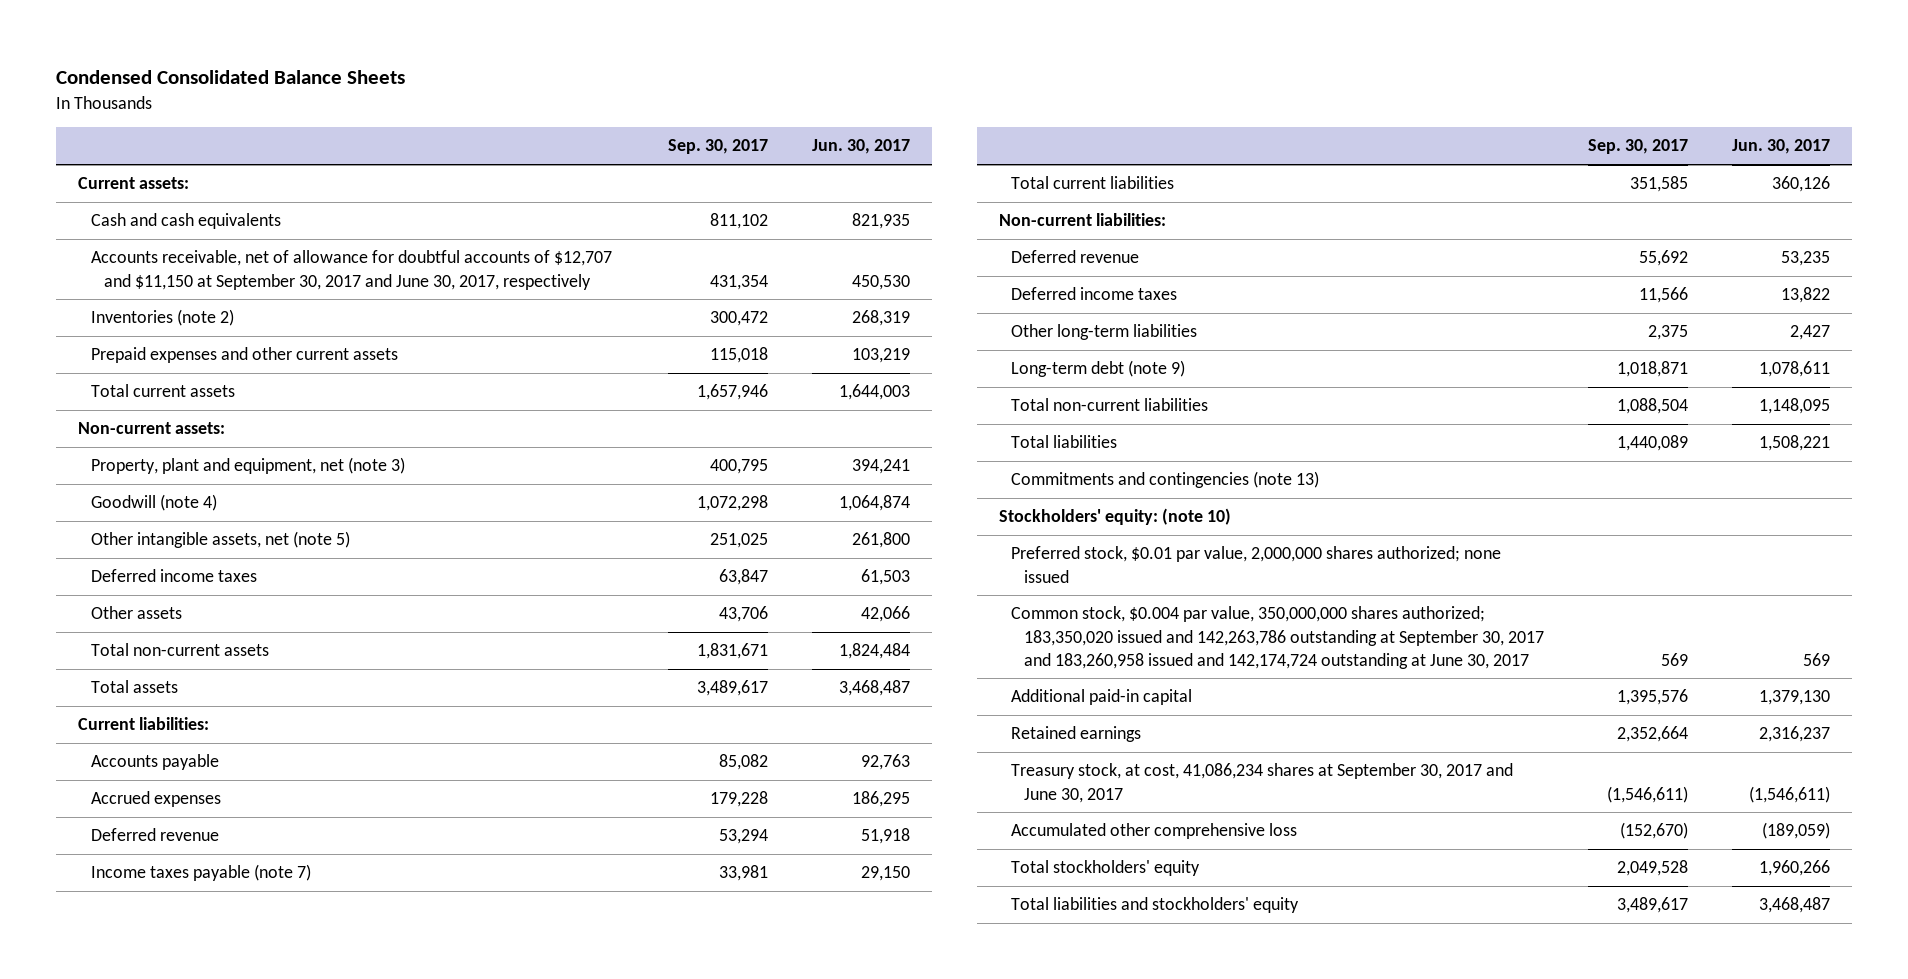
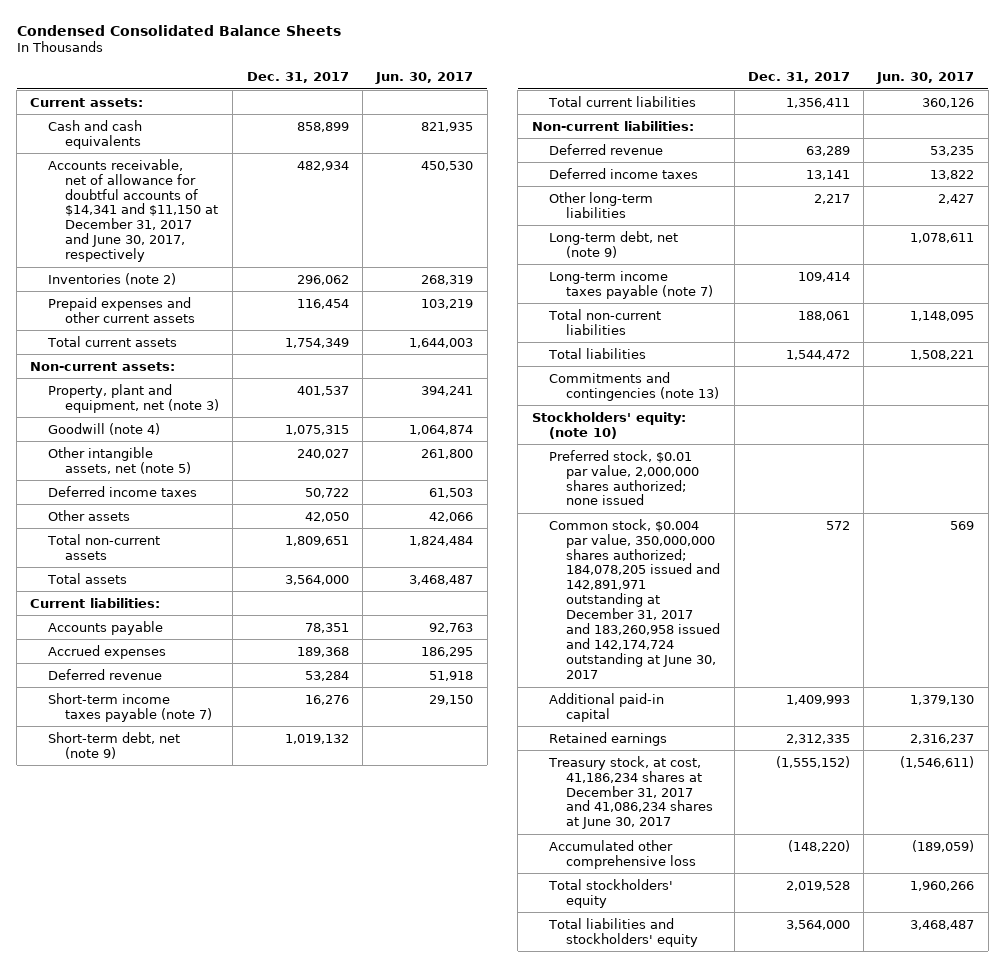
[667,139,768,155] Sep. 30, 2017 -> none
none -> [246,72,349,84] Dec. 31, 2017
[91,250,613,290] Accounts receivable, net of allowance for doubtful accounts of $12,707 and $11,150 at September 30, 2017 and June 30, 2017, respectively -> [47,158,219,263] Accounts receivable, net of allowance for doubtful accounts of $14,341 and $11,150 at December 31, 2017 and June 30, 2017, respectively
[91,864,312,882] Income taxes payable (note 7) -> [47,692,213,722] Short-term income taxes payable (note 7)
none -> [47,731,180,759] Short-term debt, net (note 9)
[1011,360,1186,378] Long-term debt (note 9) -> [548,230,678,258] Long-term debt, net (note 9)
none -> [548,270,714,299] Long-term income taxes payable (note 7)
[1011,606,1545,669] Common stock, $0.004 par value, 350,000,000 shares authorized; 183,350,020 issued and 142,263,786 outstanding at September 30, 2017 and 183,260,958 issued and 142,174,724 outstanding at June 30, 2017 -> [548,518,721,680] Common stock, $0.004 par value, 350,000,000 shares authorized; 184,078,205 issued and 142,891,971 outstanding at December 31, 2017 and 183,260,958 issued and 142,174,724 outstanding at June 30, 2017
[1011,763,1514,803] Treasury stock, at cost, 41,086,234 shares at September 30, 2017 and June 30, 2017 -> [547,755,714,830] Treasury stock, at cost, 41,186,234 shares at December 31, 2017 and 41,086,234 shares at June 30, 2017

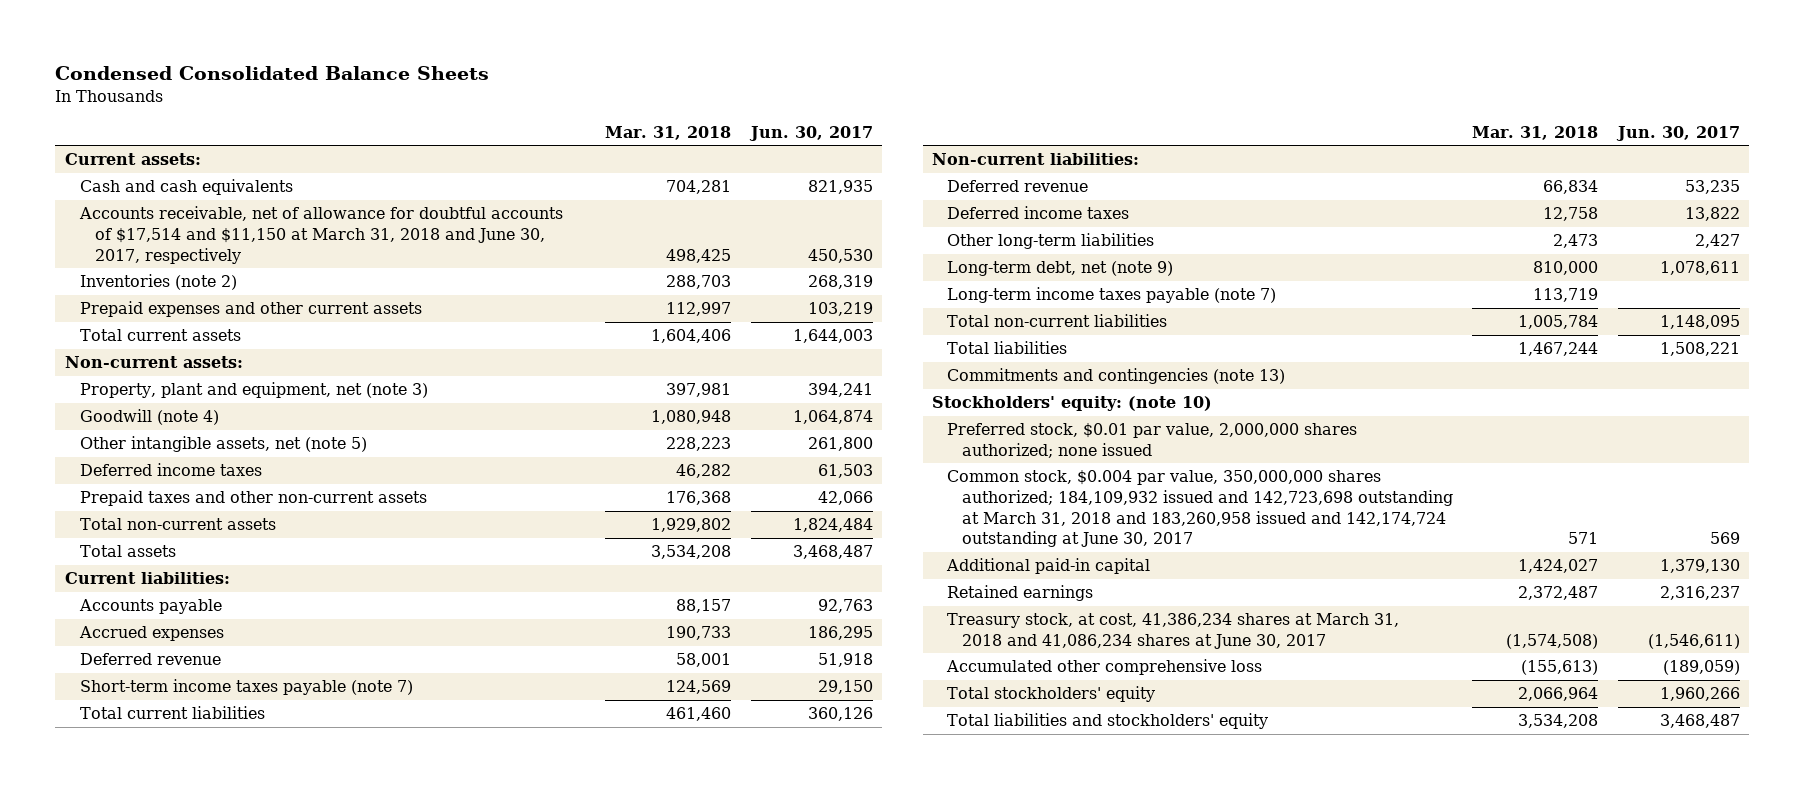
[246,72,349,84] Dec. 31, 2017 -> none
none -> [605,125,732,140] Mar. 31, 2018
[47,158,219,263] Accounts receivable, net of allowance for doubtful accounts of $14,341 and $11,150 at December 31, 2017 and June 30, 2017, respectively -> [79,206,564,264] Accounts receivable, net of allowance for doubtful accounts of $17,514 and $11,150 at March 31, 2018 and June 30, 2017, respectively
[47,509,130,521] Other assets -> [80,490,428,507] Prepaid taxes and other non-current assets
[47,731,180,759] Short-term debt, net (note 9) -> none
[548,518,721,680] Common stock, $0.004 par value, 350,000,000 shares authorized; 184,078,205 issued and 142,891,971 outstanding at December 31, 2017 and 183,260,958 issued and 142,174,724 outstanding at June 30, 2017 -> [947,470,1454,548] Common stock, $0.004 par value, 350,000,000 shares authorized; 184,109,932 issued and 142,723,698 outstanding at March 31, 2018 and 183,260,958 issued and 142,174,724 outstanding at June 30, 2017
[547,755,714,830] Treasury stock, at cost, 41,186,234 shares at December 31, 2017 and 41,086,234 shares at June 30, 2017 -> [947,613,1400,649] Treasury stock, at cost, 41,386,234 shares at March 31, 2018 and 41,086,234 shares at June 30, 2017

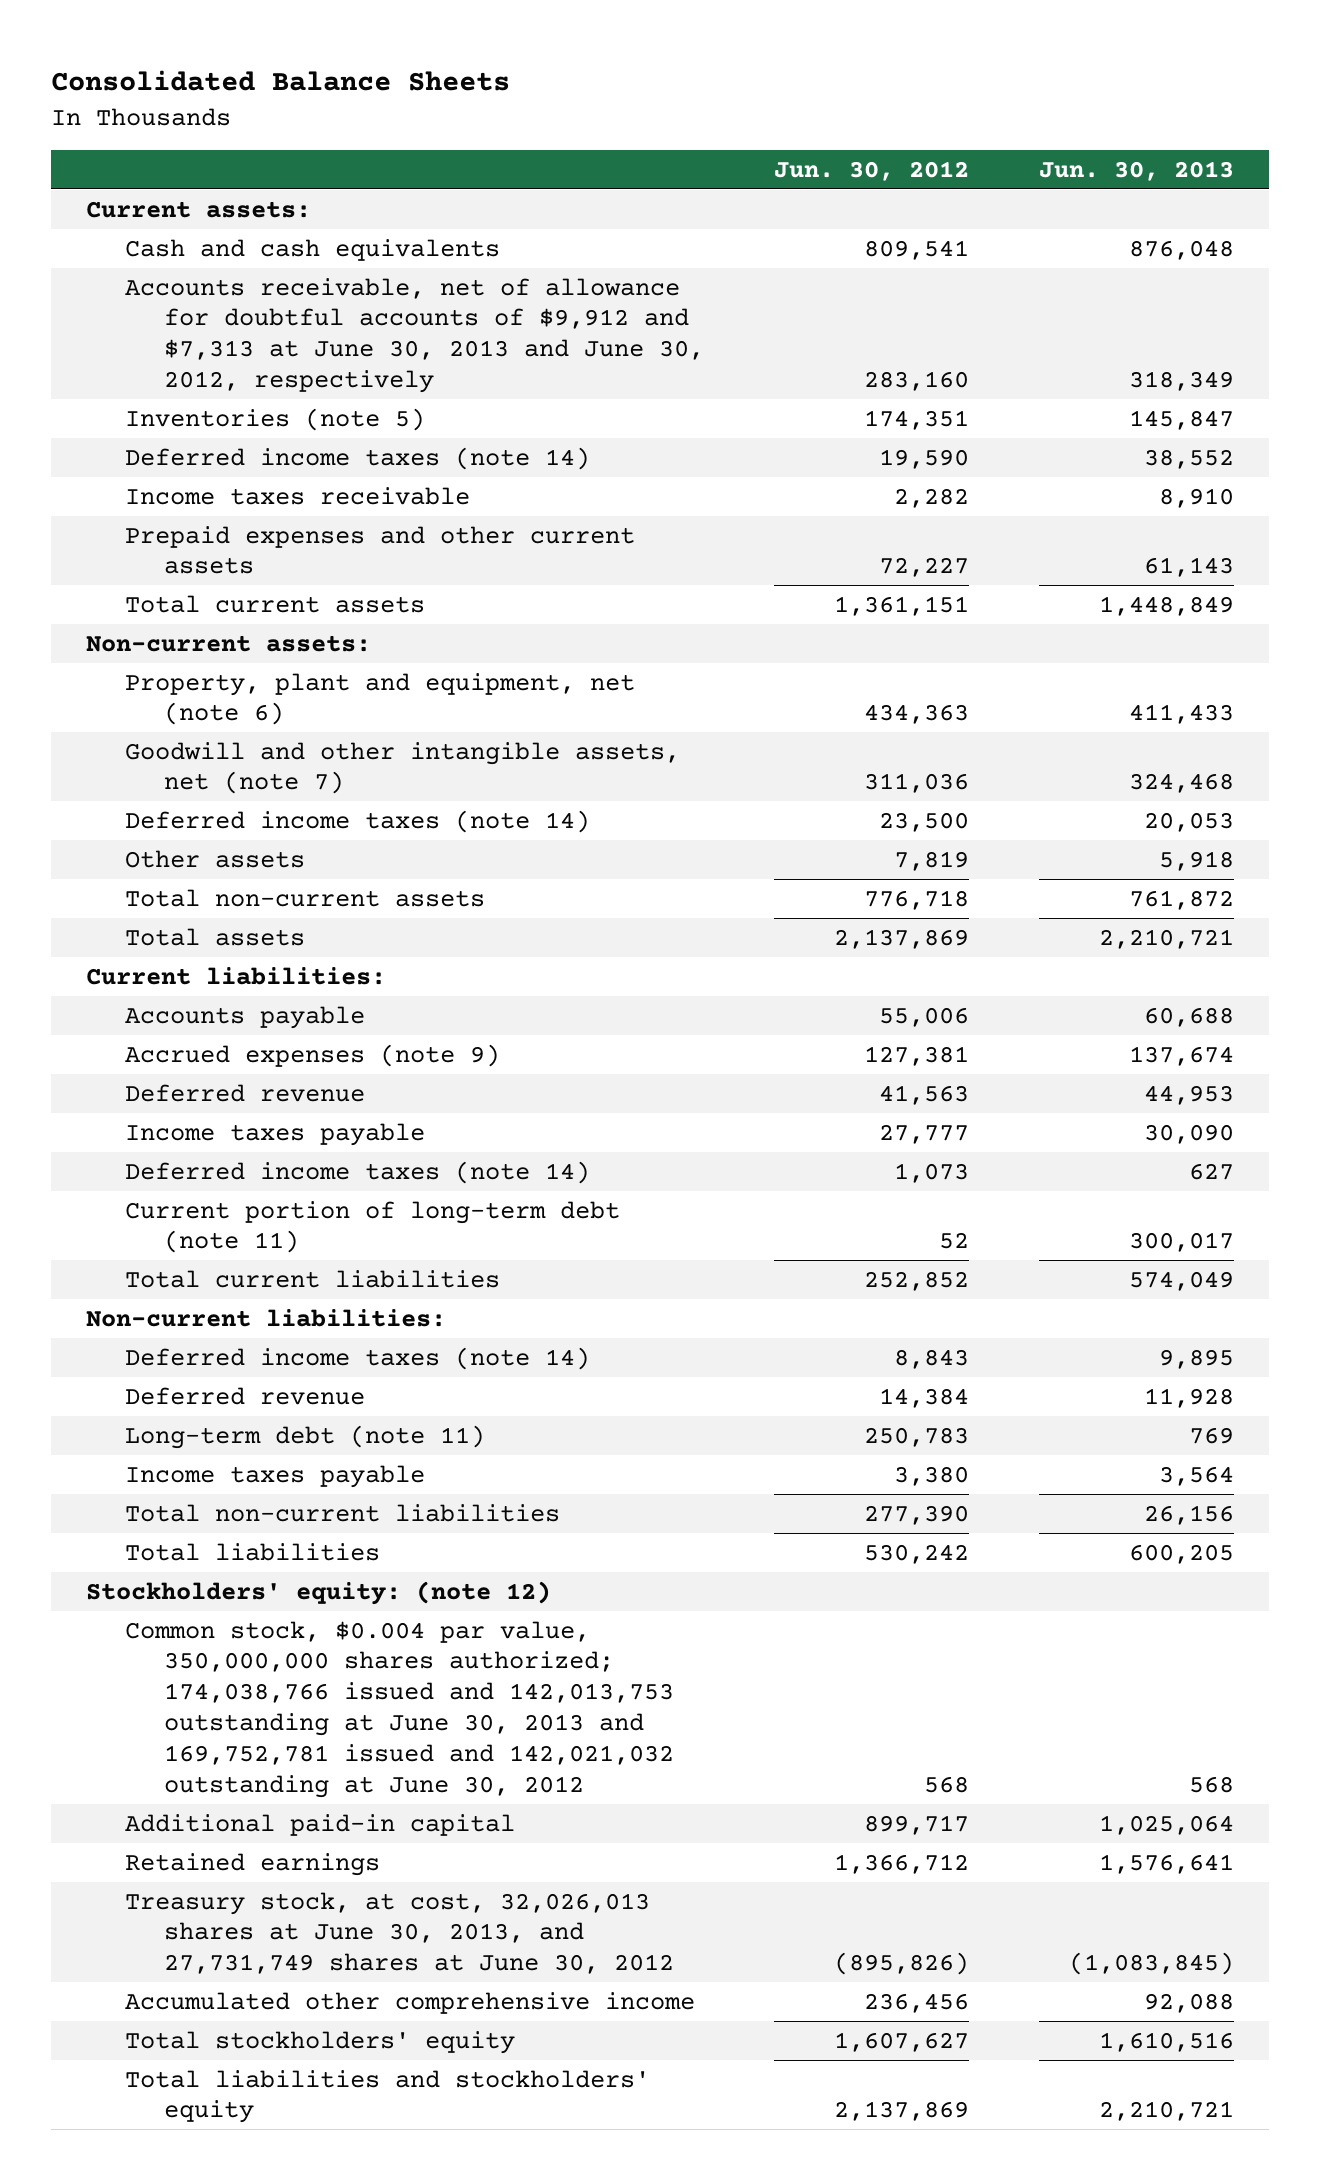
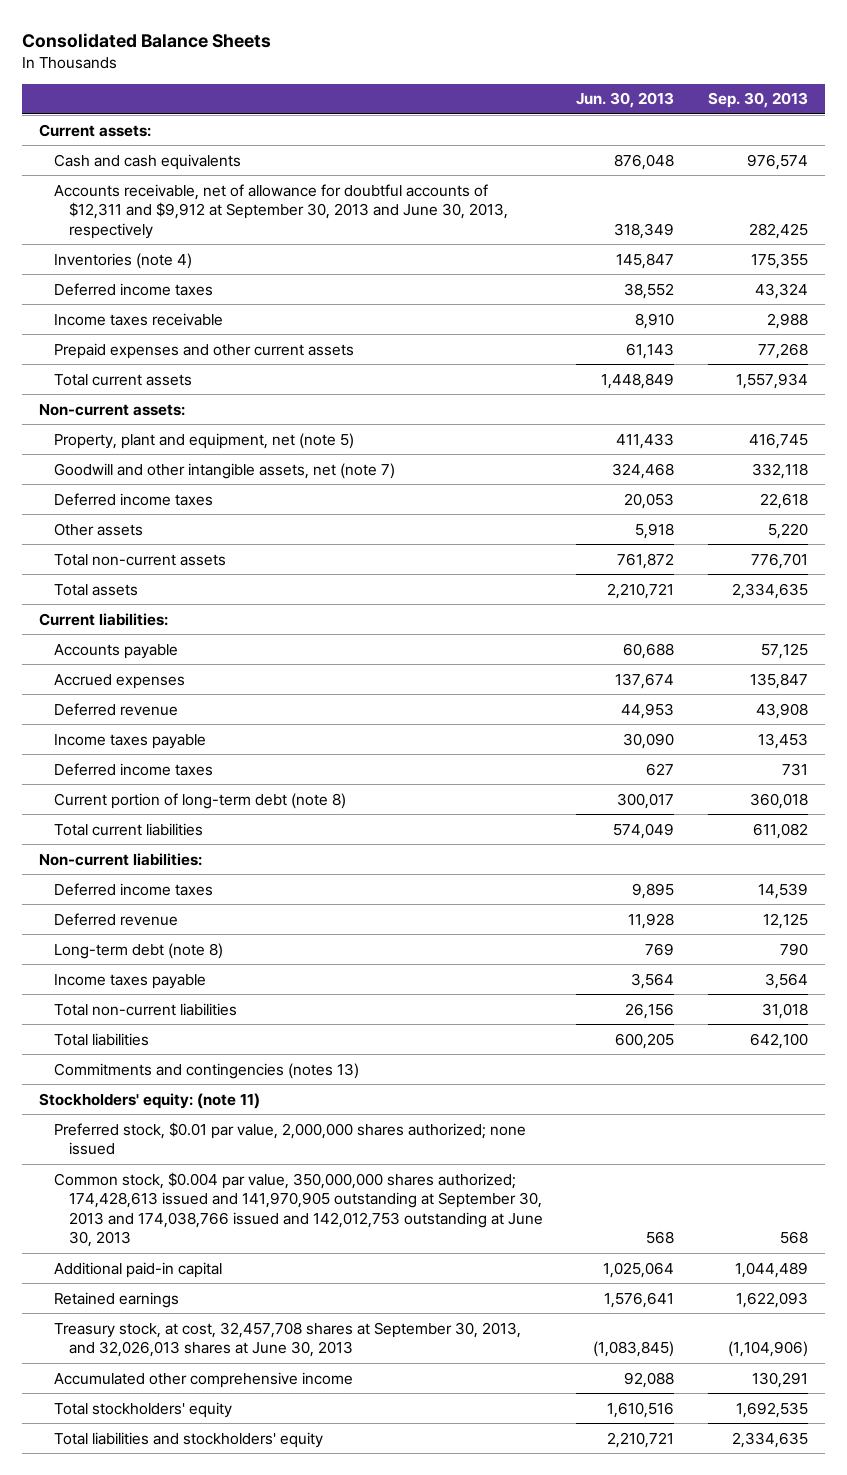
[773,160,969,181] Jun. 30, 2012 -> none
none -> [707,92,808,109] Sep. 30, 2013
[124,277,704,394] Accounts receivable, net of allowance for doubtful accounts of $9,912 and $7,313 at June 30, 2013 and June 30, 2012, respectively -> [53,183,508,239] Accounts receivable, net of allowance for doubtful accounts of $12,311 and $9,912 at September 30, 2013 and June 30, 2013, respectively
[124,407,425,431] Inventories (note 5) -> [53,252,192,269] Inventories (note 4)
[124,446,590,470] Deferred income taxes (note 14) -> [53,282,213,296] Deferred income taxes
[124,672,635,726] Property, plant and equipment, net (note 6) -> [53,432,354,449] Property, plant and equipment, net (note 5)
[124,809,590,833] Deferred income taxes (note 14) -> [53,492,213,506] Deferred income taxes
[124,1043,500,1067] Accrued expenses (note 9) -> [53,673,185,689] Accrued expenses
[124,1160,590,1184] Deferred income taxes (note 14) -> [53,762,213,776] Deferred income taxes
[124,1200,620,1254] Current portion of long-term debt (note 11) -> [53,792,346,809] Current portion of long-term debt (note 8)
[124,1346,590,1370] Deferred income taxes (note 14) -> [53,882,213,896] Deferred income taxes
[124,1424,485,1449] Long-term debt (note 11) -> [53,942,223,959] Long-term debt (note 8)
none -> [53,1062,359,1079] Commitments and contingencies (notes 13)
[85,1580,551,1605] Stockholders' equity: (note 12) -> [38,1092,260,1109] Stockholders' equity: (note 11)
none -> [53,1121,526,1156] Preferred stock, $0.01 par value, 2,000,000 shares authorized; none issued
[124,1620,674,1798] Common stock, $0.004 par value, 350,000,000 shares authorized; 174,038,766 issued and 142,013,753 outstanding at June 30, 2013 and 169,752,781 issued and 142,021,032 outstanding at June 30, 2012 -> [53,1171,543,1247] Common stock, $0.004 par value, 350,000,000 shares authorized; 174,428,613 issued and 141,970,905 outstanding at September 30, 2013 and 174,038,766 issued and 142,012,753 outstanding at June 30, 2013
[124,1891,674,1975] Treasury stock, at cost, 32,026,013 shares at June 30, 2013, and 27,731,749 shares at June 30, 2012 -> [53,1321,521,1358] Treasury stock, at cost, 32,457,708 shares at September 30, 2013, and 32,026,013 shares at June 30, 2013

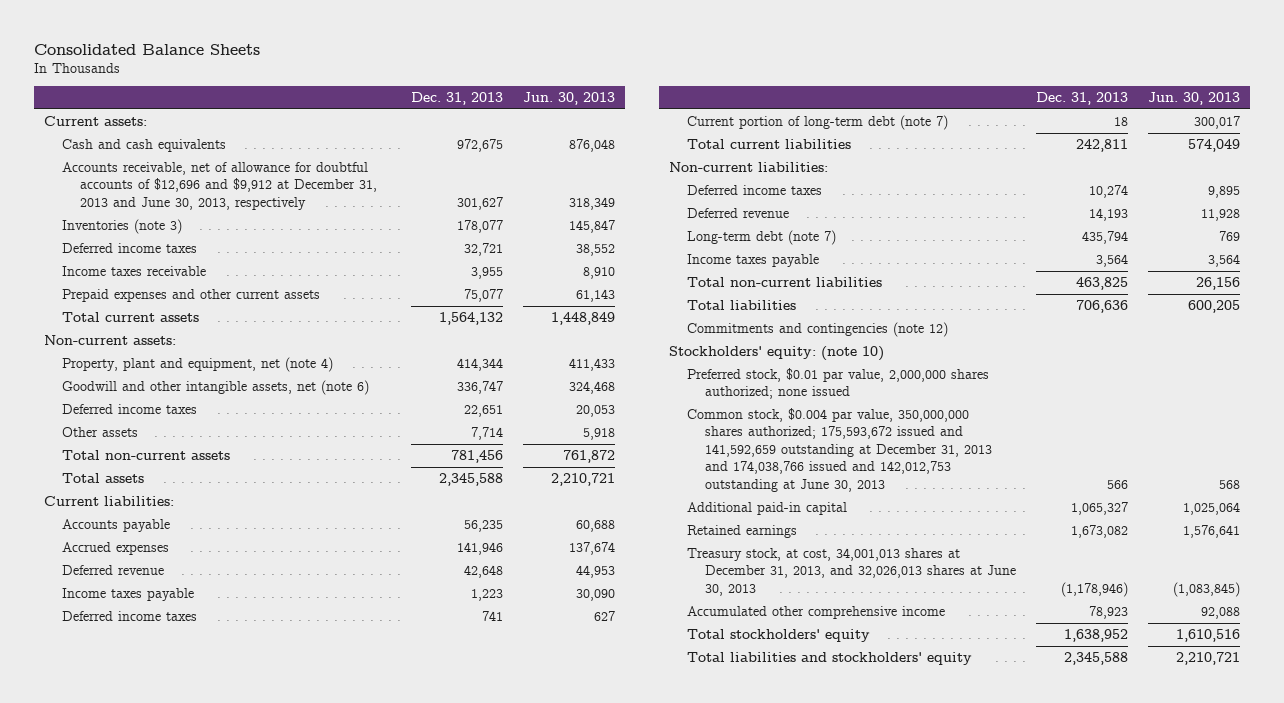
[707,92,808,109] Sep. 30, 2013 -> none
none -> [411,92,504,106] Dec. 31, 2013
[53,183,508,239] Accounts receivable, net of allowance for doubtful accounts of $12,311 and $9,912 at September 30, 2013 and June 30, 2013, respectively -> [62,161,378,210] Accounts receivable, net of allowance for doubtful accounts of $12,696 and $9,912 at December 31, 2013 and June 30, 2013, respectively
[53,252,192,269] Inventories (note 4) -> [62,218,183,234] Inventories (note 3)
[53,432,354,449] Property, plant and equipment, net (note 5) -> [62,356,334,372] Property, plant and equipment, net (note 4)
[53,462,395,479] Goodwill and other intangible assets, net (note 7) -> [62,379,370,395] Goodwill and other intangible assets, net (note 6)
[53,792,346,809] Current portion of long-term debt (note 8) -> [686,114,948,130] Current portion of long-term debt (note 7)
[53,942,223,959] Long-term debt (note 8) -> [686,229,836,245] Long-term debt (note 7)
[53,1062,359,1079] Commitments and contingencies (notes 13) -> [686,321,948,337] Commitments and contingencies (note 12)
[38,1092,260,1109] Stockholders' equity: (note 11) -> [668,345,884,361] Stockholders' equity: (note 10)
[53,1171,543,1247] Common stock, $0.004 par value, 350,000,000 shares authorized; 174,428,613 issued and 141,970,905 outstanding at September 30, 2013 and 174,038,766 issued and 142,012,753 outstanding at June 30, 2013 -> [686,407,993,492] Common stock, $0.004 par value, 350,000,000 shares authorized; 175,593,672 issued and 141,592,659 outstanding at December 31, 2013 and 174,038,766 issued and 142,012,753 outstanding at June 30, 2013
[53,1321,521,1358] Treasury stock, at cost, 32,457,708 shares at September 30, 2013, and 32,026,013 shares at June 30, 2013 -> [686,547,1017,596] Treasury stock, at cost, 34,001,013 shares at December 31, 2013, and 32,026,013 shares at June 30, 2013

